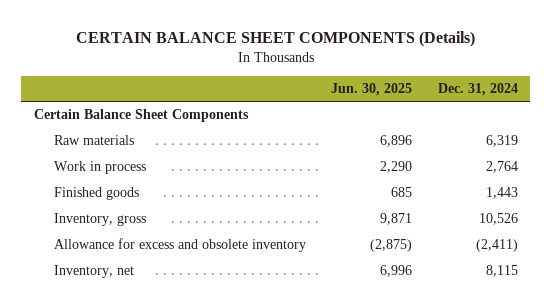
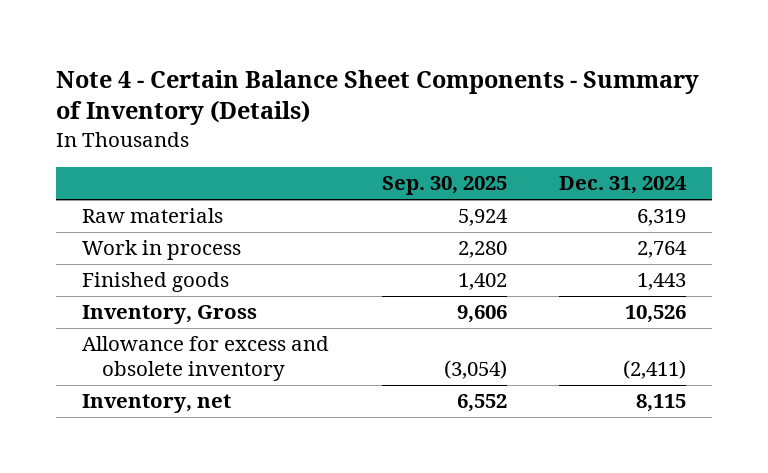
[75,30,475,47] CERTAIN BALANCE SHEET COMPONENTS (Details) -> [56,69,700,126] Note 4 - Certain Balance Sheet Components - Summary of Inventory (Details)
[331,83,413,97] Jun. 30, 2025 -> none
none -> [381,176,507,196] Sep. 30, 2025
[33,109,249,123] Certain Balance Sheet Components -> none
[53,213,146,227] Inventory, gross -> [82,305,258,325] Inventory, Gross

